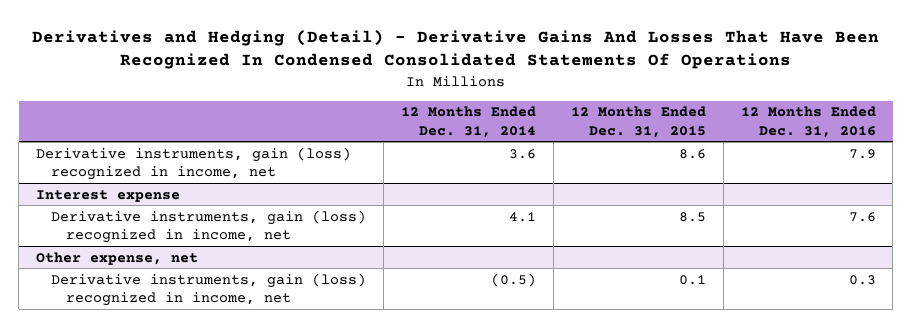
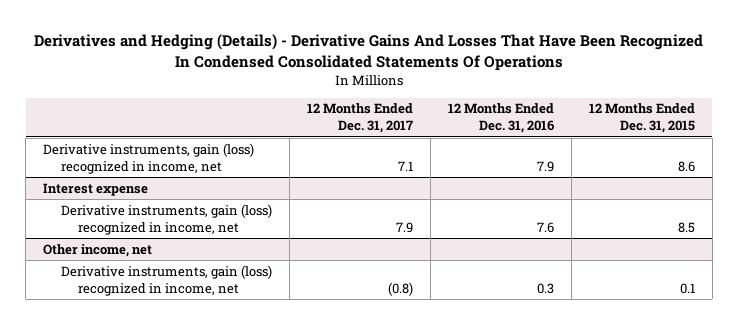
[31,30,879,70] Derivatives and Hedging (Detail) - Derivative Gains And Losses That Have Been Recognized In Condensed Consolidated Statements Of Operations -> [34,34,704,71] Derivatives and Hedging (Details) - Derivative Gains And Losses That Have Been Recognized In Condensed Consolidated Statements Of Operations
[400,106,536,138] 12 Months Ended Dec. 31, 2014 -> none
none -> [306,103,413,134] 12 Months Ended Dec. 31, 2017
[36,251,199,265] Other expense, net -> [43,243,153,257] Other income, net

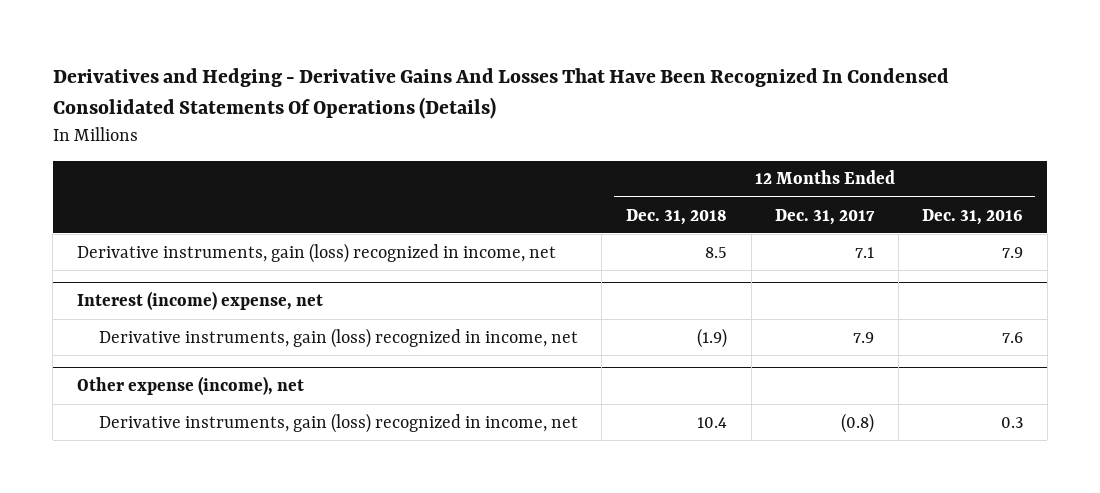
[34,34,704,71] Derivatives and Hedging (Details) - Derivative Gains And Losses That Have Been Recognized In Condensed Consolidated Statements Of Operations -> [52,68,949,120] Derivatives and Hedging - Derivative Gains And Losses That Have Been Recognized In Condensed Consolidated Statements Of Operations (Details)
[588,103,695,134] 12 Months Ended Dec. 31, 2015 -> none
none -> [625,208,727,225] Dec. 31, 2018
[43,182,149,196] Interest expense -> [76,291,323,311] Interest (income) expense, net
[43,243,153,257] Other income, net -> [76,376,304,396] Other expense (income), net

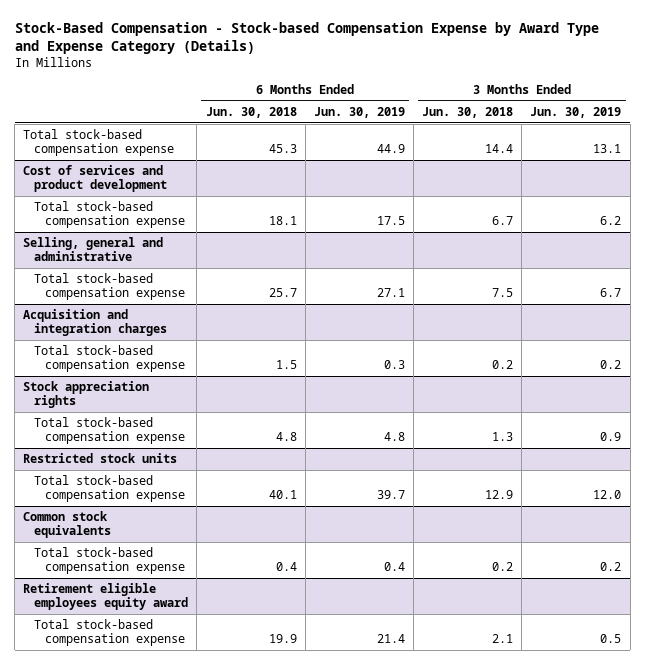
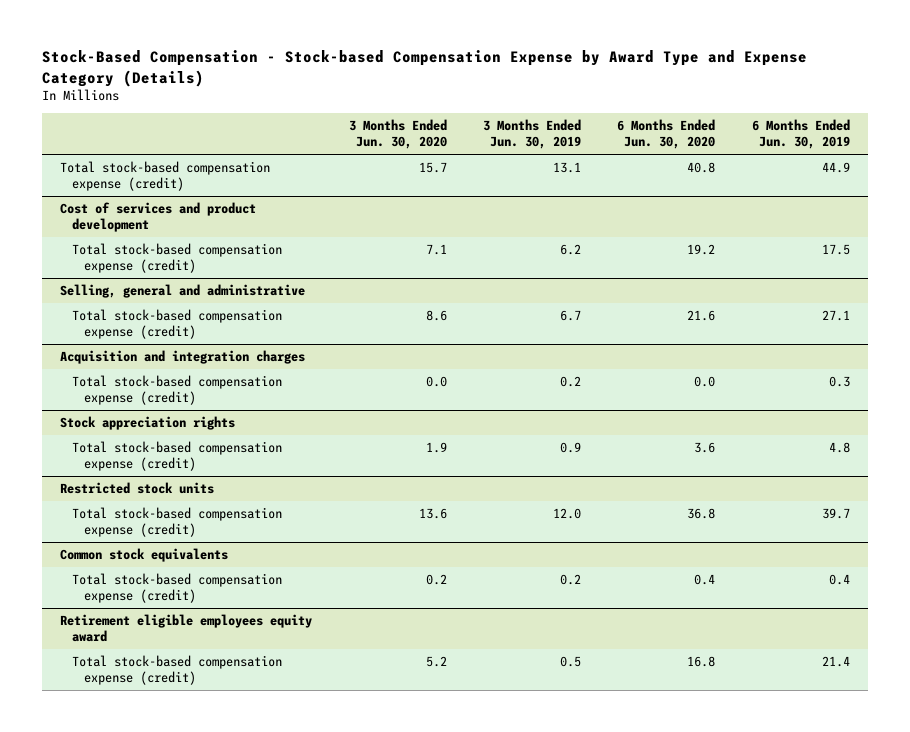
[205,107,297,119] Jun. 30, 2018 -> none
[422,107,514,119] Jun. 30, 2018 -> none
none -> [348,119,447,150] 3 Months Ended Jun. 30, 2020
none -> [617,119,716,150] 6 Months Ended Jun. 30, 2020
[23,129,175,157] Total stock-based compensation expense -> [60,161,271,192] Total stock-based compensation expense (credit)
[34,201,186,229] Total stock-based compensation expense -> [72,243,283,274] Total stock-based compensation expense (credit)
[34,273,186,301] Total stock-based compensation expense -> [72,309,283,340] Total stock-based compensation expense (credit)
[34,345,186,373] Total stock-based compensation expense -> [72,375,283,406] Total stock-based compensation expense (credit)
[34,417,186,445] Total stock-based compensation expense -> [72,441,283,472] Total stock-based compensation expense (credit)
[34,475,186,503] Total stock-based compensation expense -> [72,507,283,538] Total stock-based compensation expense (credit)
[34,547,186,575] Total stock-based compensation expense -> [72,573,283,604] Total stock-based compensation expense (credit)
[34,619,186,647] Total stock-based compensation expense -> [72,655,283,686] Total stock-based compensation expense (credit)

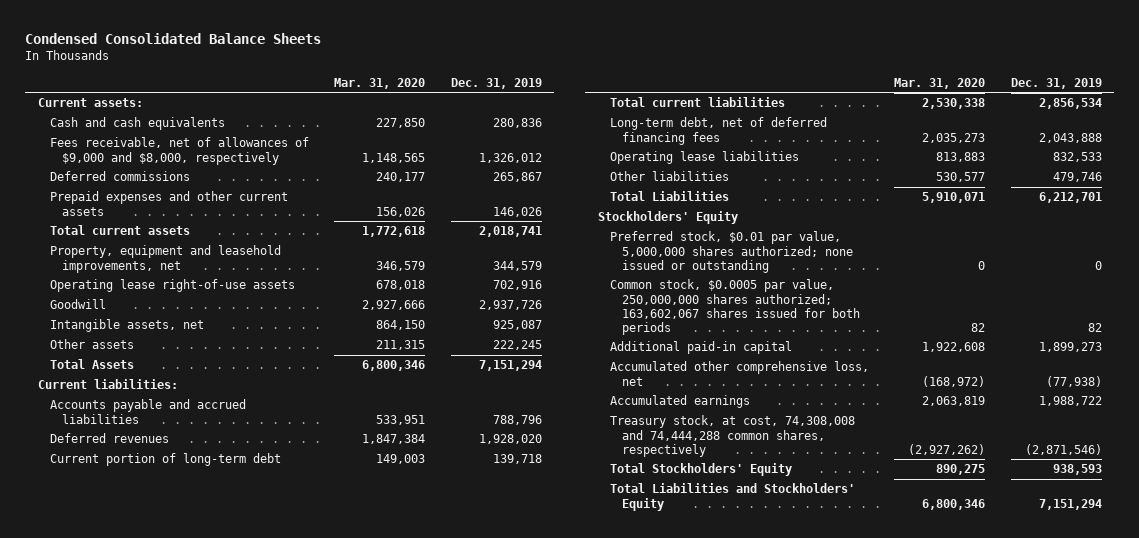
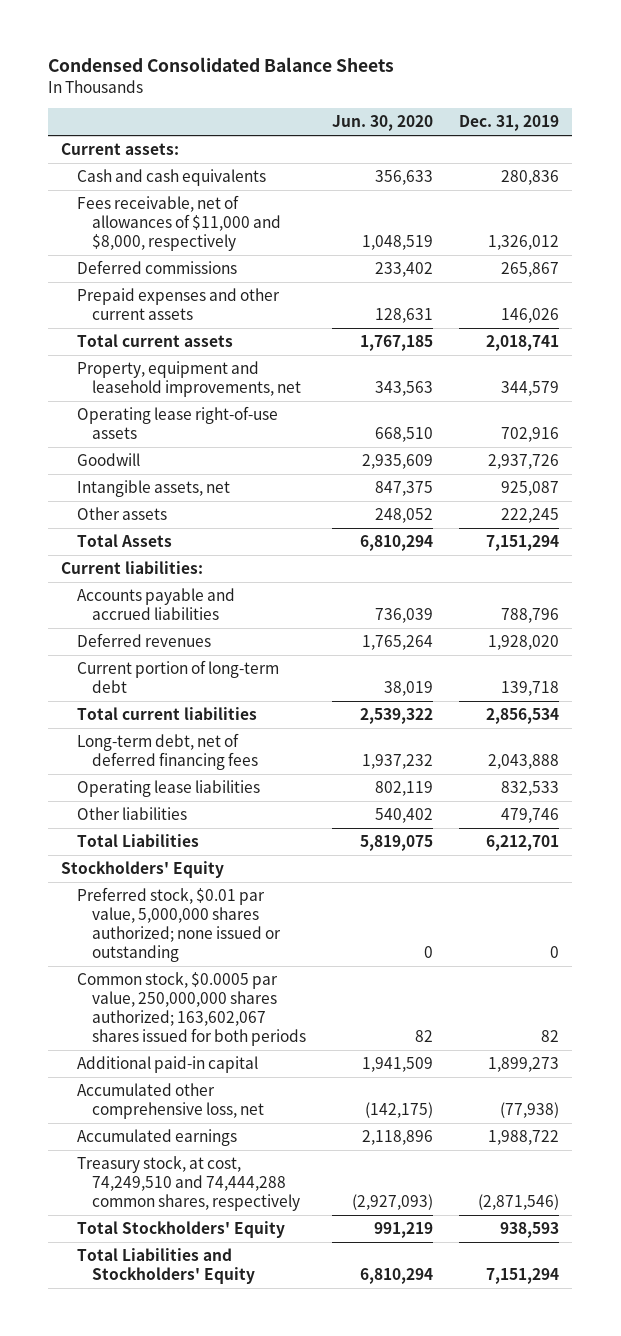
[334,77,426,89] Mar. 31, 2020 -> none
none -> [332,115,434,132] Jun. 30, 2020
[49,137,309,165] Fees receivable, net of allowances of $9,000 and $8,000, respectively -> [76,195,282,251] Fees receivable, net of allowances of $11,000 and $8,000, respectively
[609,415,855,457] Treasury stock, at cost, 74,308,008 and 74,444,288 common shares, respectively -> [76,1156,301,1211] Treasury stock, at cost, 74,249,510 and 74,444,288 common shares, respectively

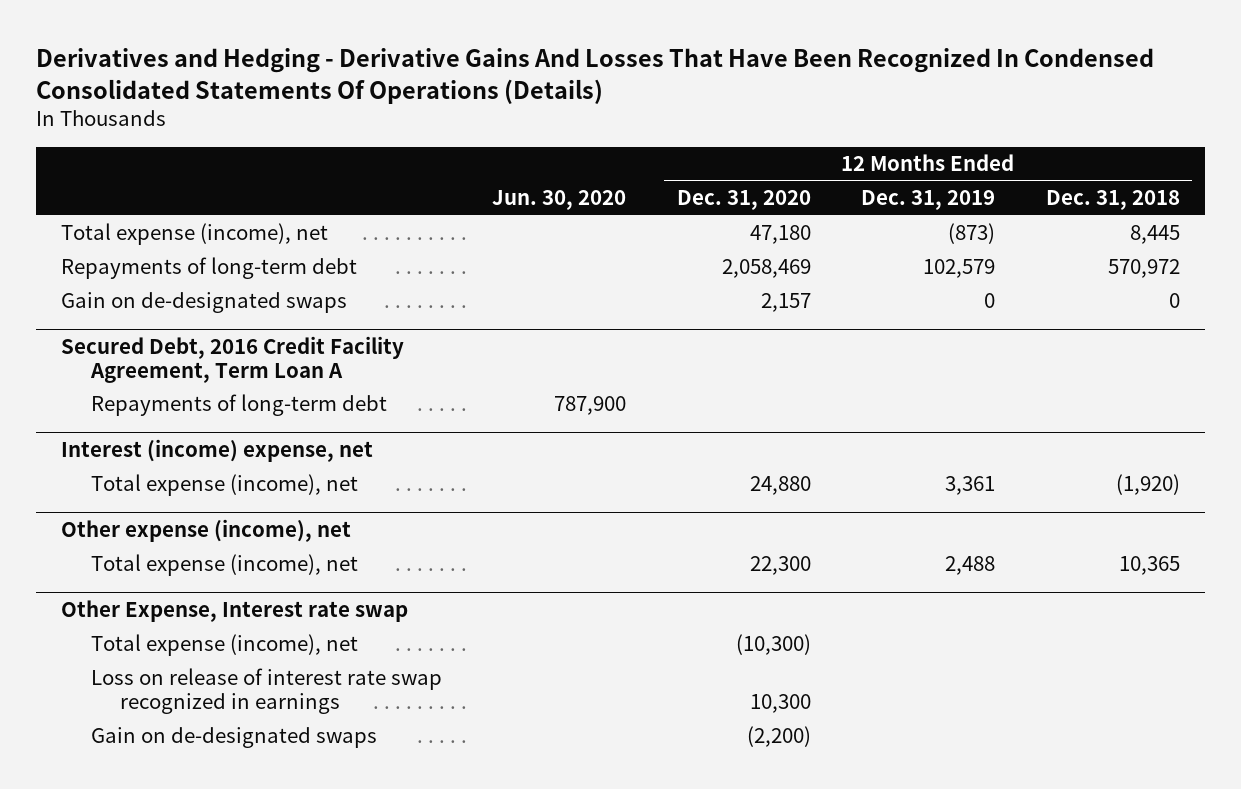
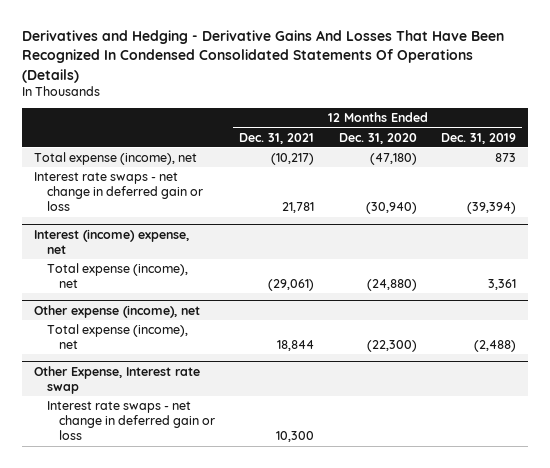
[492,190,627,211] Jun. 30, 2020 -> none
[1045,190,1180,211] Dec. 31, 2018 -> none
none -> [239,132,315,144] Dec. 31, 2021
[61,257,358,280] Repayments of long-term debt -> none
[61,292,348,314] Gain on de-designated swaps -> none
[61,336,405,383] Secured Debt, 2016 Credit Facility Agreement, Term Loan A -> none
[90,394,387,417] Repayments of long-term debt -> none
[749,225,811,245] 47,180 -> [369,152,417,165] (47,180)
[948,223,996,245] (873) -> [494,152,516,162] 873
none -> [34,171,203,212] Interest rate swaps - net change in deferred gain or loss
[749,476,811,496] 24,880 -> [366,279,417,292] (24,880)
[749,556,811,576] 22,300 -> [366,340,417,353] (22,300)
[945,556,996,576] 2,488 -> [473,340,516,353] (2,488)
[90,634,358,657] Total expense (income), net -> none
[90,668,442,715] Loss on release of interest rate swap recognized in earnings -> none
[90,727,377,749] Gain on de-designated swaps -> none
none -> [46,400,216,441] Interest rate swaps - net change in deferred gain or loss

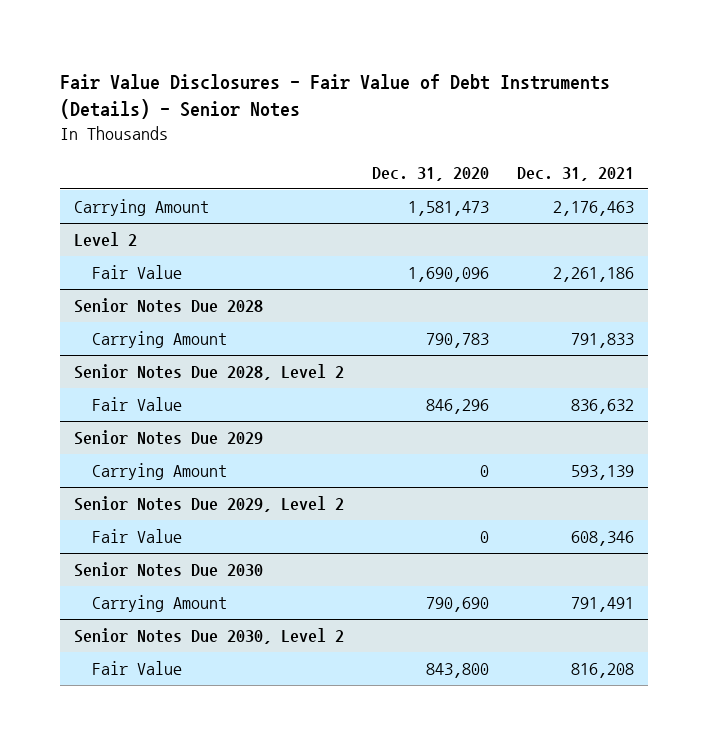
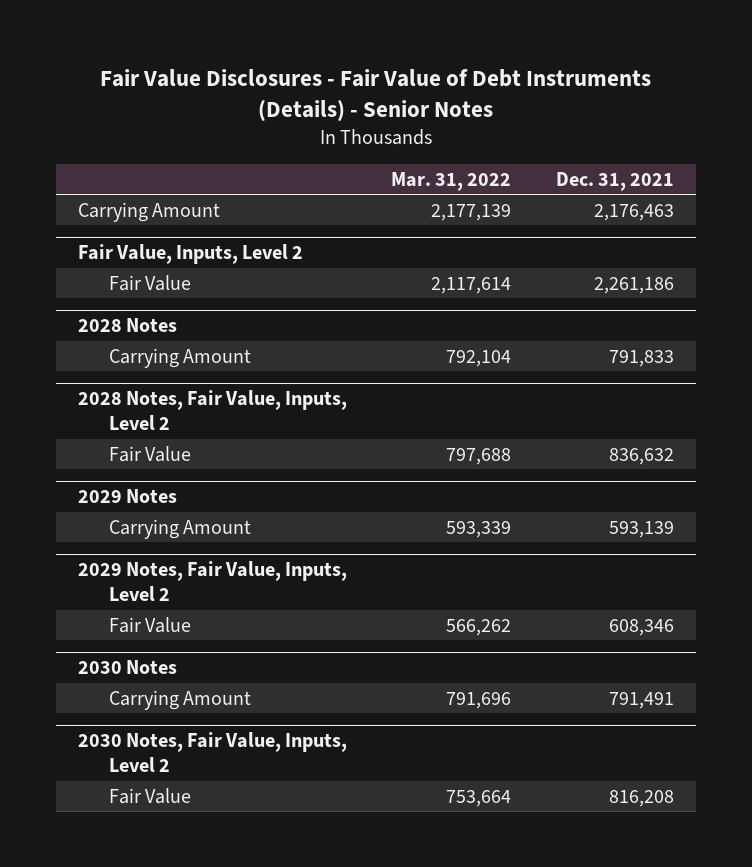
[372,167,490,182] Dec. 31, 2020 -> none
none -> [391,171,512,191] Mar. 31, 2022
[74,231,138,246] Level 2 -> [77,244,303,265] Fair Value, Inputs, Level 2
[74,297,264,313] Senior Notes Due 2028 -> [77,318,177,333] 2028 Notes
[74,363,345,380] Senior Notes Due 2028, Level 2 -> none
none -> [77,390,347,430] 2028 Notes, Fair Value, Inputs, Level 2
[74,429,264,445] Senior Notes Due 2029 -> [77,489,177,504] 2029 Notes
[74,495,345,512] Senior Notes Due 2029, Level 2 -> none
none -> [77,561,347,601] 2029 Notes, Fair Value, Inputs, Level 2
[74,561,264,577] Senior Notes Due 2030 -> [77,660,177,675] 2030 Notes
[74,627,345,644] Senior Notes Due 2030, Level 2 -> none
none -> [77,732,347,772] 2030 Notes, Fair Value, Inputs, Level 2

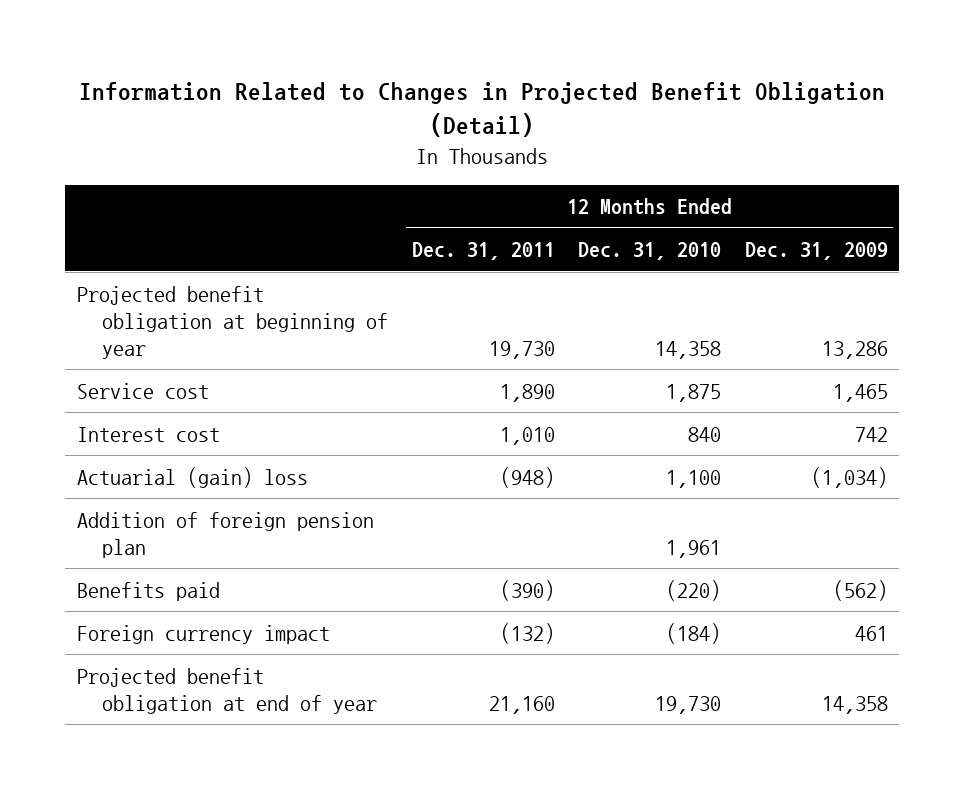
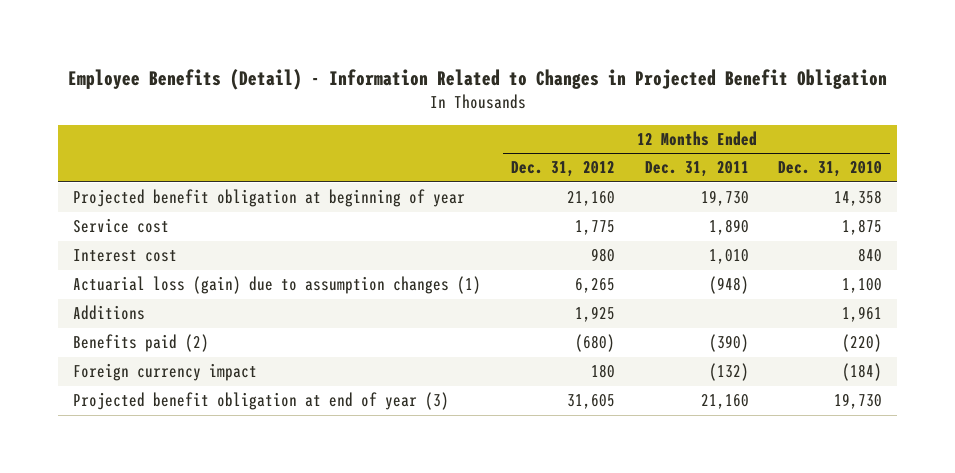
[79,82,886,138] Information Related to Changes in Projected Benefit Obligation (Detail) -> [67,68,887,90] Employee Benefits (Detail) - Information Related to Changes in Projected Benefit Obligation
[744,242,888,261] Dec. 31, 2009 -> none
none -> [510,161,615,178] Dec. 31, 2012
[76,466,308,488] Actuarial (gain) loss -> [72,276,481,295] Actuarial loss (gain) due to assumption changes (1)
[76,511,374,558] Addition of foreign pension plan -> [72,305,145,321] Additions
[76,581,220,601] Benefits paid -> [72,334,209,353] Benefits paid (2)
[76,667,378,714] Projected benefit obligation at end of year -> [72,392,449,411] Projected benefit obligation at end of year (3)

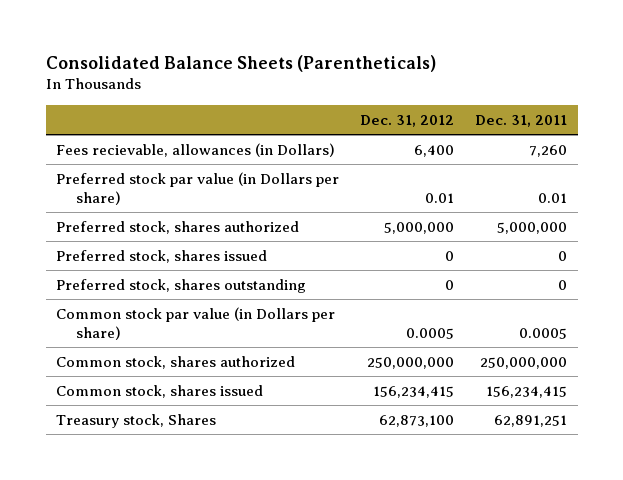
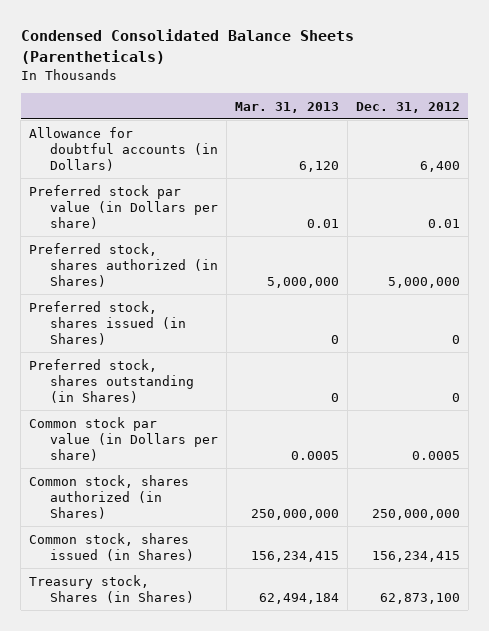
[45,55,436,73] Consolidated Balance Sheets (Parentheticals) -> [20,29,354,64] Condensed Consolidated Balance Sheets (Parentheticals)
[475,114,568,127] Dec. 31, 2011 -> none
none -> [234,101,339,113] Mar. 31, 2013
[56,142,336,157] Fees recievable, allowances (in Dollars) -> [29,126,218,171] Allowance for doubtful accounts (in Dollars)
[56,220,300,234] Preferred stock, shares authorized -> [29,242,218,287] Preferred stock, shares authorized (in Shares)
[56,249,268,263] Preferred stock, shares issued -> [29,300,186,345] Preferred stock, shares issued (in Shares)
[56,278,307,293] Preferred stock, shares outstanding -> [29,358,194,403] Preferred stock, shares outstanding (in Shares)
[56,355,296,369] Common stock, shares authorized -> [29,474,190,519] Common stock, shares authorized (in Shares)
[56,384,264,398] Common stock, shares issued -> [29,532,194,561] Common stock, shares issued (in Shares)
[56,413,217,428] Treasury stock, Shares -> [29,574,194,603] Treasury stock, Shares (in Shares)

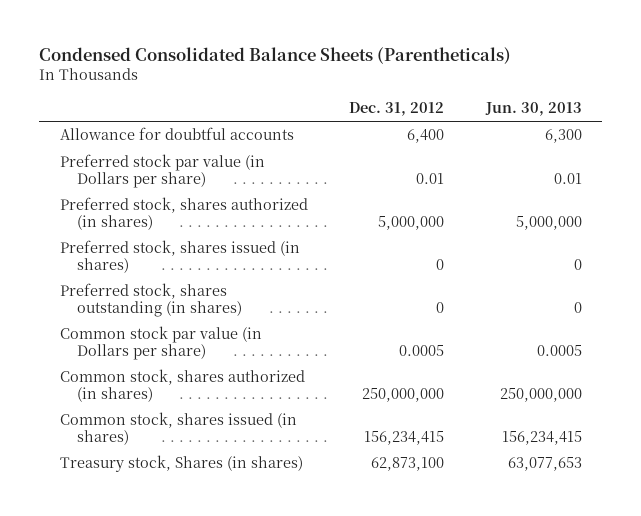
[234,101,339,113] Mar. 31, 2013 -> none
none -> [484,102,582,117] Jun. 30, 2013
[29,126,218,171] Allowance for doubtful accounts (in Dollars) -> [59,127,294,141] Allowance for doubtful accounts
[29,242,218,287] Preferred stock, shares authorized (in Shares) -> [59,197,308,231] Preferred stock, shares authorized (in shares)
[29,300,186,345] Preferred stock, shares issued (in Shares) -> [59,240,300,274] Preferred stock, shares issued (in shares)
[29,358,194,403] Preferred stock, shares outstanding (in Shares) -> [59,283,243,318] Preferred stock, shares outstanding (in shares)
[29,474,190,519] Common stock, shares authorized (in Shares) -> [59,369,305,403] Common stock, shares authorized (in shares)
[29,532,194,561] Common stock, shares issued (in Shares) -> [59,412,297,446] Common stock, shares issued (in shares)
[29,574,194,603] Treasury stock, Shares (in Shares) -> [59,455,303,473] Treasury stock, Shares (in shares)

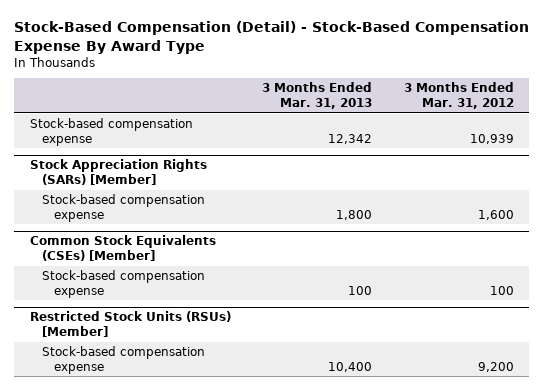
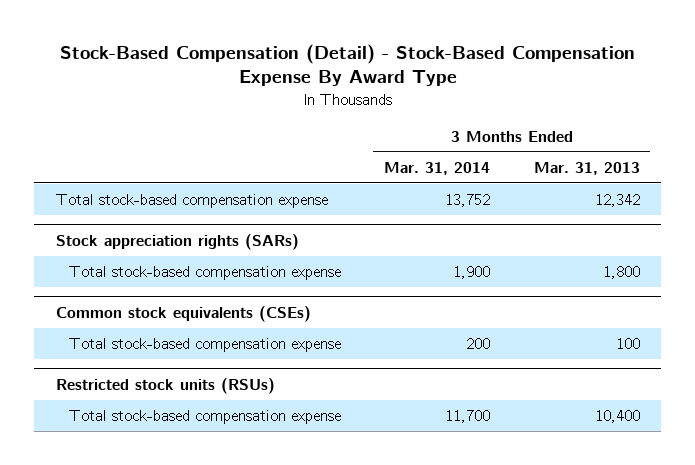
[403,82,514,110] 3 Months Ended Mar. 31, 2012 -> none
none -> [384,161,491,175] Mar. 31, 2014
[29,118,193,146] Stock-based compensation expense -> [55,194,328,209] Total stock-based compensation expense
[29,159,207,186] Stock Appreciation Rights (SARs) [Member] -> [55,233,299,250] Stock appreciation rights (SARs)
[42,194,206,222] Stock-based compensation expense -> [68,266,341,281] Total stock-based compensation expense
[29,235,216,262] Common Stock Equivalents (CSEs) [Member] -> [55,305,311,322] Common stock equivalents (CSEs)
[42,270,206,298] Stock-based compensation expense -> [68,338,341,353] Total stock-based compensation expense
[29,311,231,338] Restricted Stock Units (RSUs) [Member] -> [55,377,275,394] Restricted stock units (RSUs)
[42,346,206,374] Stock-based compensation expense -> [68,410,341,425] Total stock-based compensation expense

